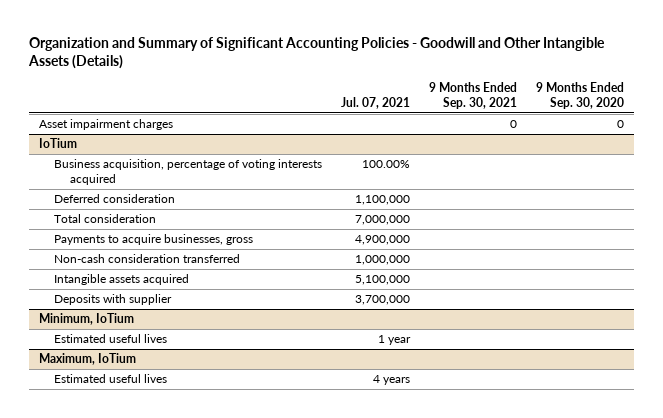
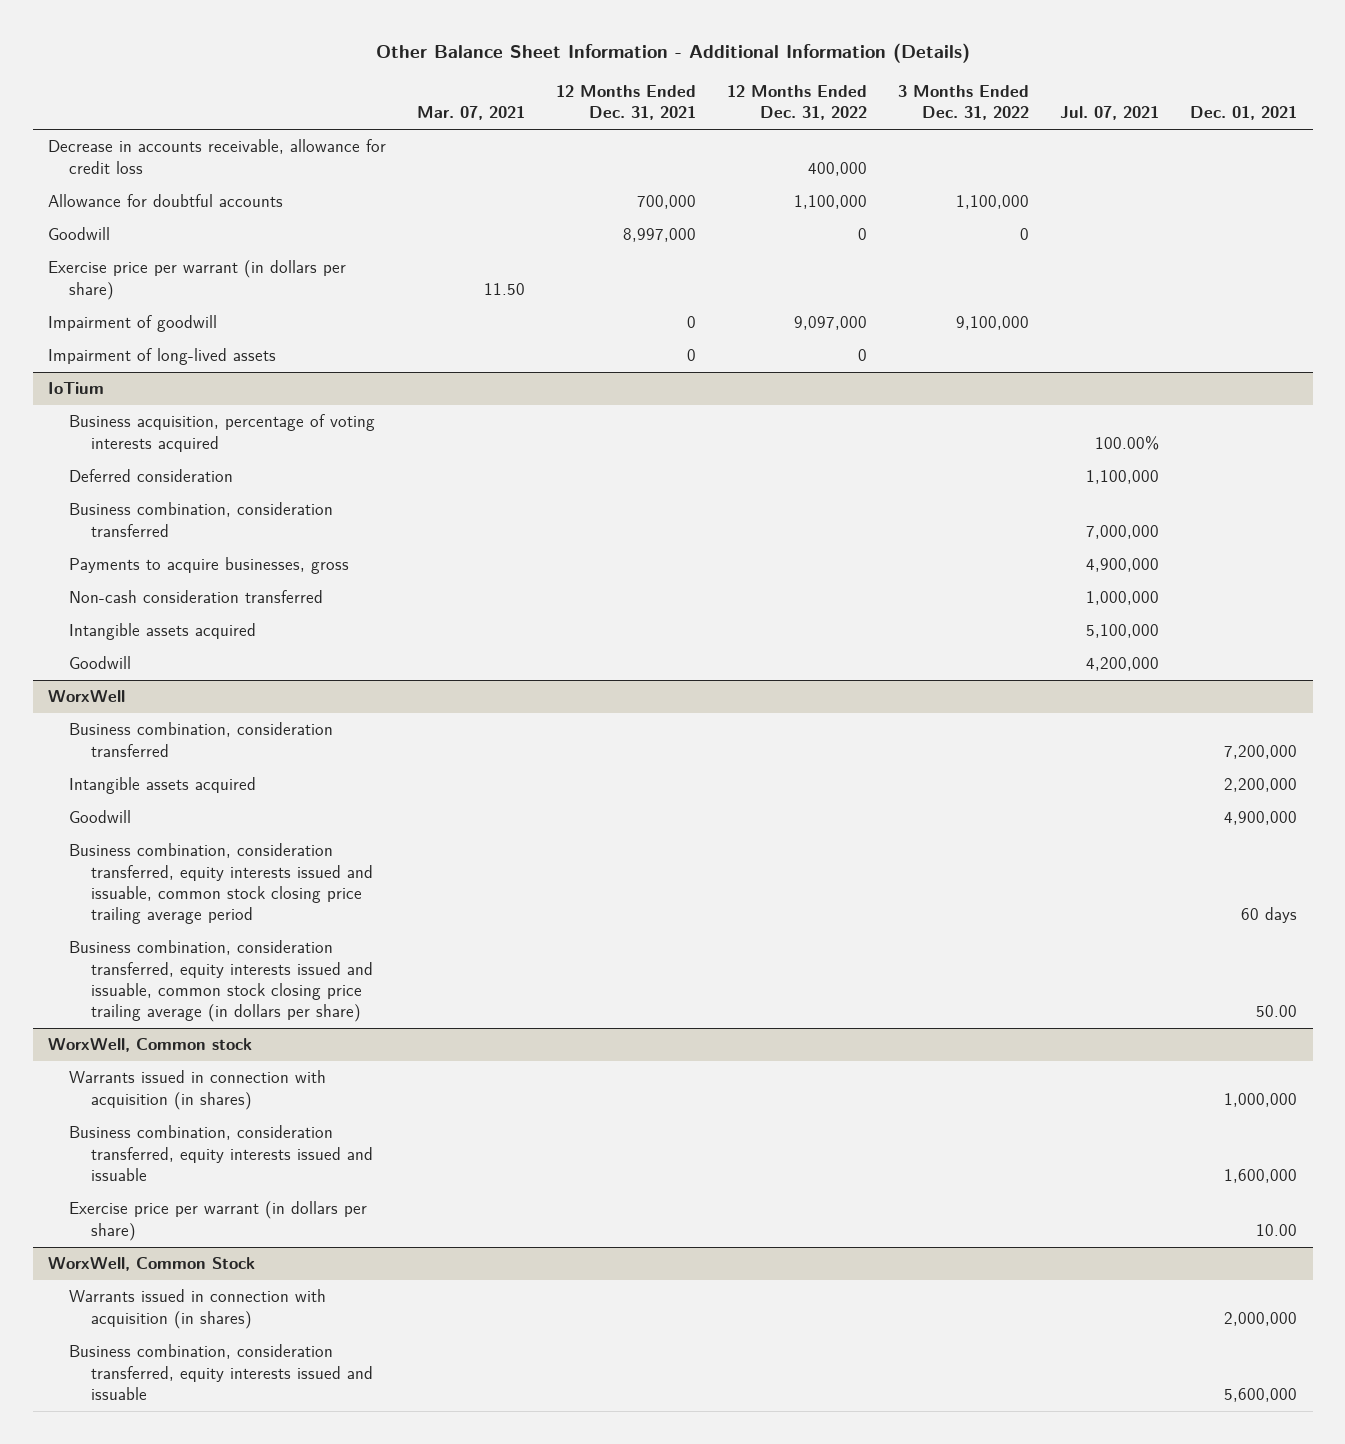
[28,36,606,70] Organization and Summary of Significant Accounting Policies - Goodwill and Other Intangible Assets (Details) -> [375,43,970,64] Other Balance Sheet Information - Additional Information (Details)
[429,82,518,109] 9 Months Ended Sep. 30, 2021 -> none
[536,82,625,109] 9 Months Ended Sep. 30, 2020 -> none
none -> [417,106,526,121] Mar. 07, 2021
none -> [556,85,697,121] 12 Months Ended Dec. 31, 2021
none -> [727,85,868,121] 12 Months Ended Dec. 31, 2022
none -> [898,85,1030,121] 3 Months Ended Dec. 31, 2022
none -> [1190,106,1298,121] Dec. 01, 2021
none -> [48,139,387,174] Decrease in accounts receivable, allowance for credit loss
none -> [48,194,284,208] Allowance for doubtful accounts
none -> [48,227,111,241] Goodwill
none -> [48,260,347,300] Exercise price per warrant (in dollars per share)
none -> [48,315,218,333] Impairment of goodwill
[38,119,173,131] Asset impairment charges -> [48,348,277,366] Impairment of long-lived assets
[54,214,157,224] Total consideration -> [69,502,334,537] Business combination, consideration transferred
[54,294,173,306] Deposits with supplier -> none
[38,313,134,326] Minimum, IoTium -> none
[54,334,168,344] Estimated useful lives -> none
[38,353,136,366] Maximum, IoTium -> none
[54,374,168,384] Estimated useful lives -> none
none -> [69,656,132,670] Goodwill
none -> [48,690,126,703] WorxWell
none -> [69,722,334,757] Business combination, consideration transferred
none -> [69,777,257,795] Intangible assets acquired
none -> [69,810,132,824] Goodwill
none -> [69,843,373,924] Business combination, consideration transferred, equity interests issued and issuable, common stock closing price trailing average period
none -> [69,940,373,1022] Business combination, consideration transferred, equity interests issued and issuable, common stock closing price trailing average (in dollars per share)
none -> [48,1038,253,1053] WorxWell, Common stock
none -> [69,1070,327,1110] Warrants issued in connection with acquisition (in shares)
none -> [69,1125,373,1181] Business combination, consideration transferred, equity interests issued and issuable
none -> [69,1201,368,1241] Exercise price per warrant (in dollars per share)
none -> [48,1257,256,1272] WorxWell, Common Stock
none -> [69,1289,327,1329] Warrants issued in connection with acquisition (in shares)
none -> [69,1344,373,1400] Business combination, consideration transferred, equity interests issued and issuable

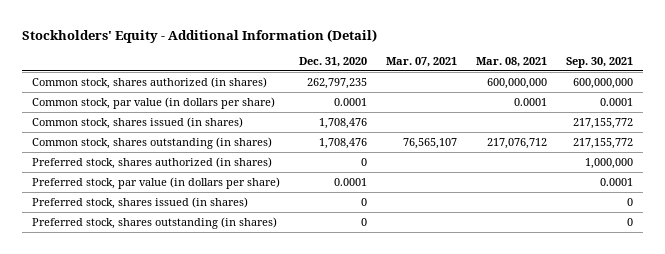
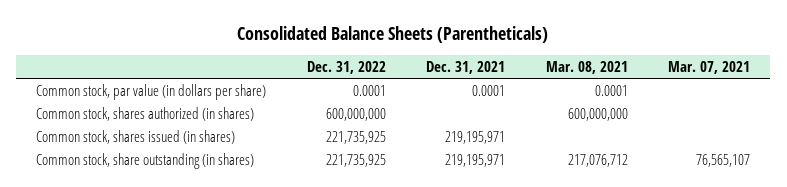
[22,28,378,43] Stockholders' Equity - Additional Information (Detail) -> [237,25,549,43] Consolidated Balance Sheets (Parentheticals)
[299,56,368,67] Dec. 31, 2020 -> none
[566,56,634,68] Sep. 30, 2021 -> none
none -> [306,61,386,75] Dec. 31, 2022
none -> [426,61,506,75] Dec. 31, 2021
[31,76,267,89] Common stock, shares authorized (in shares) -> [36,106,255,121] Common stock, shares authorized (in shares)
[31,156,272,169] Preferred stock, shares authorized (in shares) -> none
[31,176,280,189] Preferred stock, par value (in dollars per share) -> none
[31,196,248,209] Preferred stock, shares issued (in shares) -> none
[31,216,277,229] Preferred stock, shares outstanding (in shares) -> none
[31,136,272,149] Common stock, shares outstanding (in shares) -> [36,152,255,169] Common stock, share outstanding (in shares)

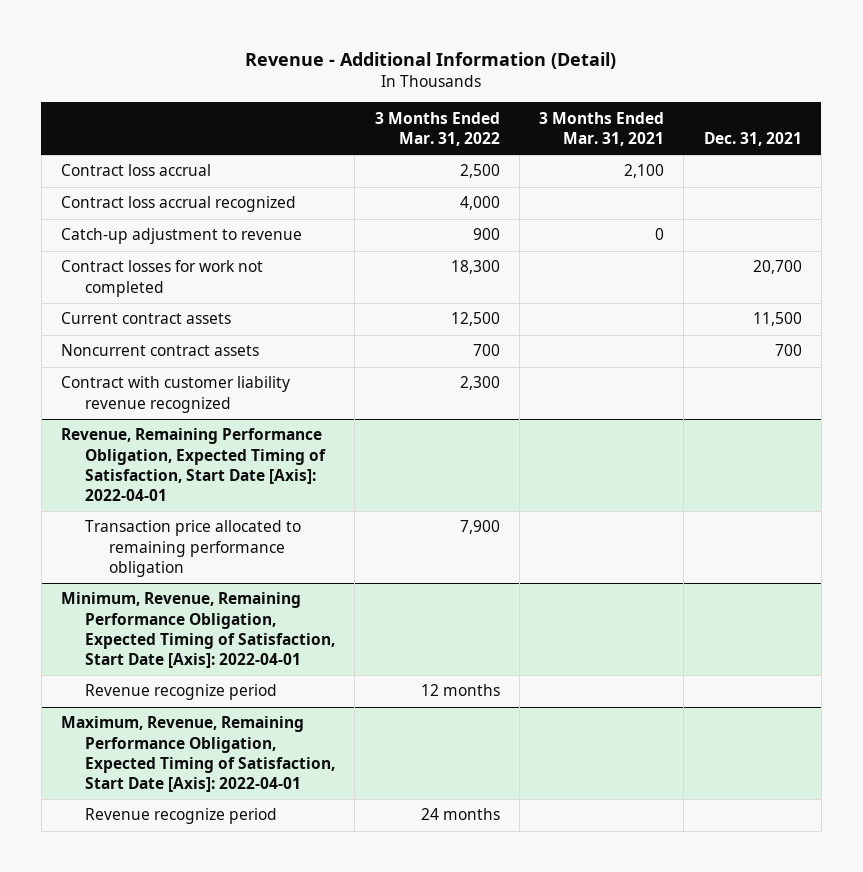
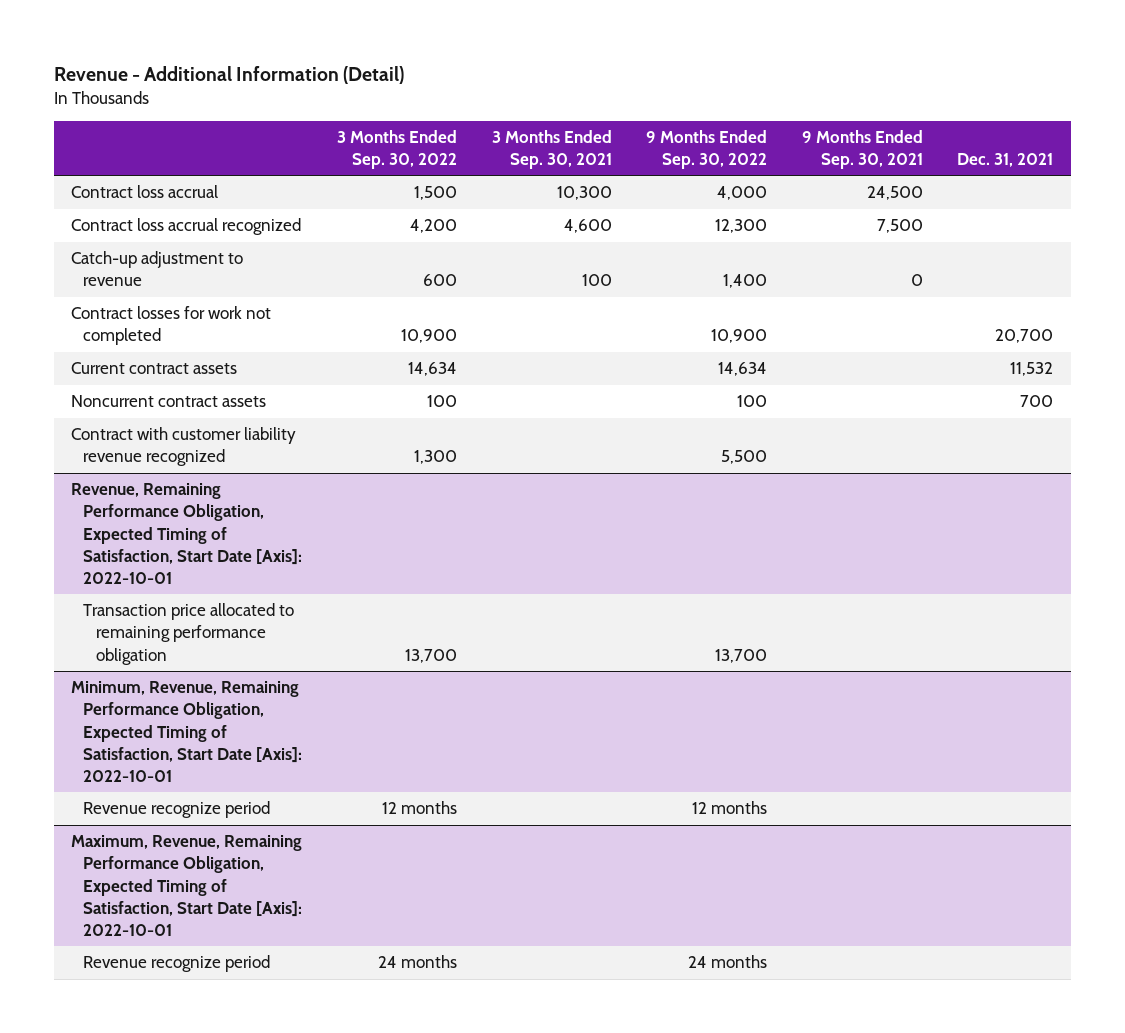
[374,111,500,147] 3 Months Ended Mar. 31, 2022 -> none
[539,111,665,147] 3 Months Ended Mar. 31, 2021 -> none
none -> [337,129,458,170] 3 Months Ended Sep. 30, 2022
none -> [491,129,612,170] 3 Months Ended Sep. 30, 2021
none -> [646,129,768,170] 9 Months Ended Sep. 30, 2022
none -> [801,129,923,170] 9 Months Ended Sep. 30, 2021
[752,312,802,327] 11,500 -> [1010,362,1054,377] 11,532
[61,428,327,501] Revenue, Remaining Performance Obligation, Expected Timing of Satisfaction, Start Date [Axis]: 2022-04-01 -> none
[85,520,302,577] Transaction price allocated to remaining performance obligation -> none
none -> [71,483,303,585] Revenue, Remaining Performance Obligation, Expected Timing of Satisfaction, Start Date [Axis]: 2022-10-01
none -> [83,603,295,665] Transaction price allocated to remaining performance obligation
[61,592,336,668] Minimum, Revenue, Remaining Performance Obligation, Expected Timing of Satisfaction, Start Date [Axis]: 2022-04-01 -> [71,681,303,783] Minimum, Revenue, Remaining Performance Obligation, Expected Timing of Satisfaction, Start Date [Axis]: 2022-10-01
[61,716,336,792] Maximum, Revenue, Remaining Performance Obligation, Expected Timing of Satisfaction, Start Date [Axis]: 2022-04-01 -> [71,835,303,937] Maximum, Revenue, Remaining Performance Obligation, Expected Timing of Satisfaction, Start Date [Axis]: 2022-10-01

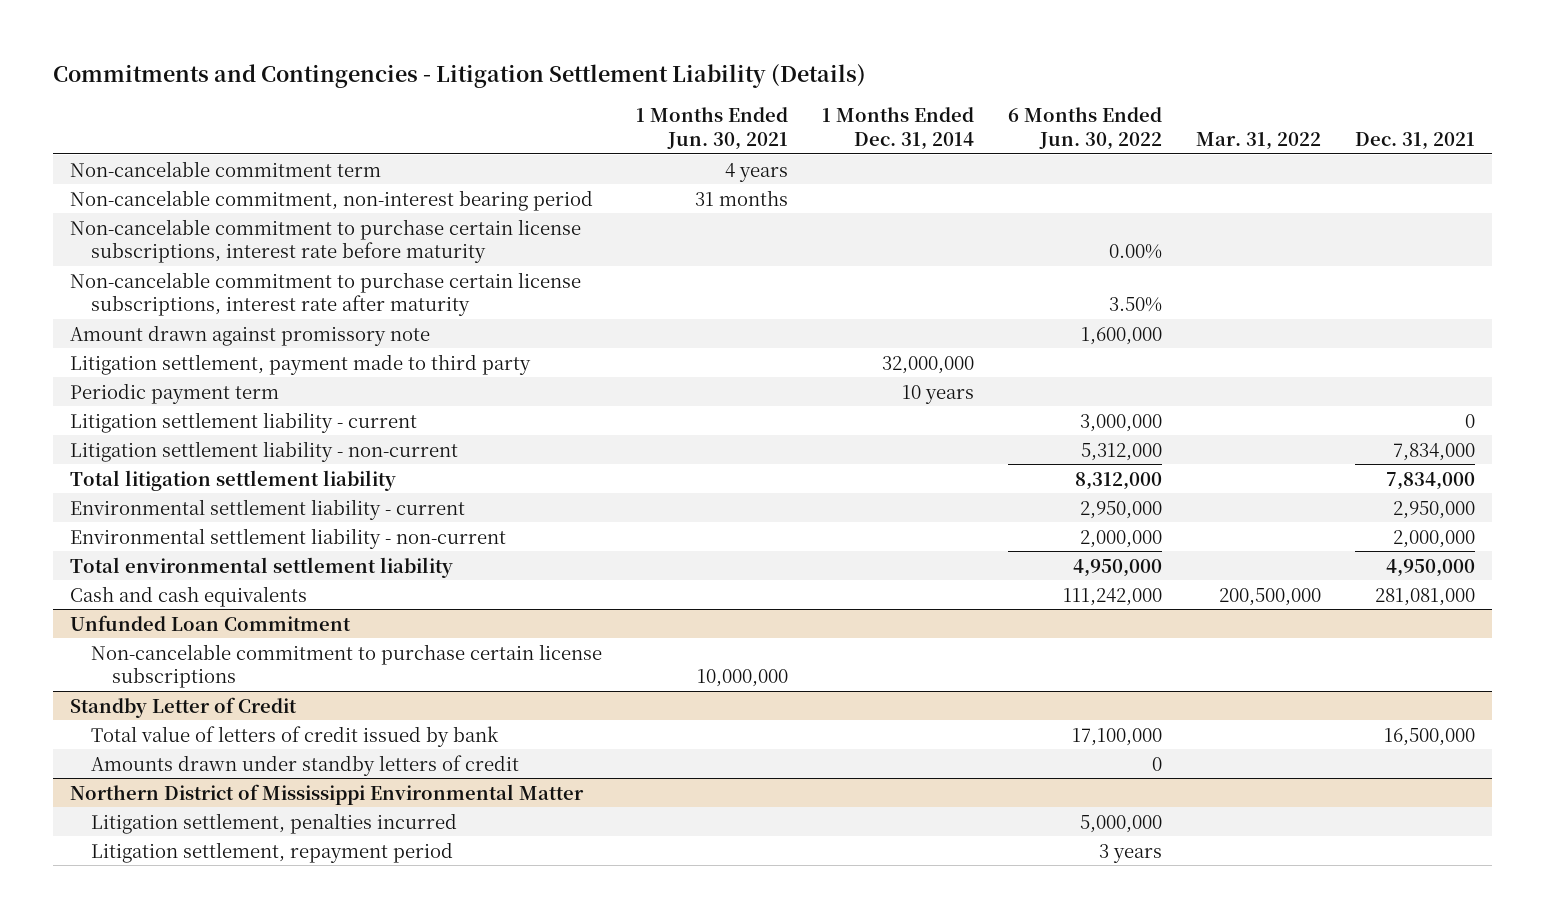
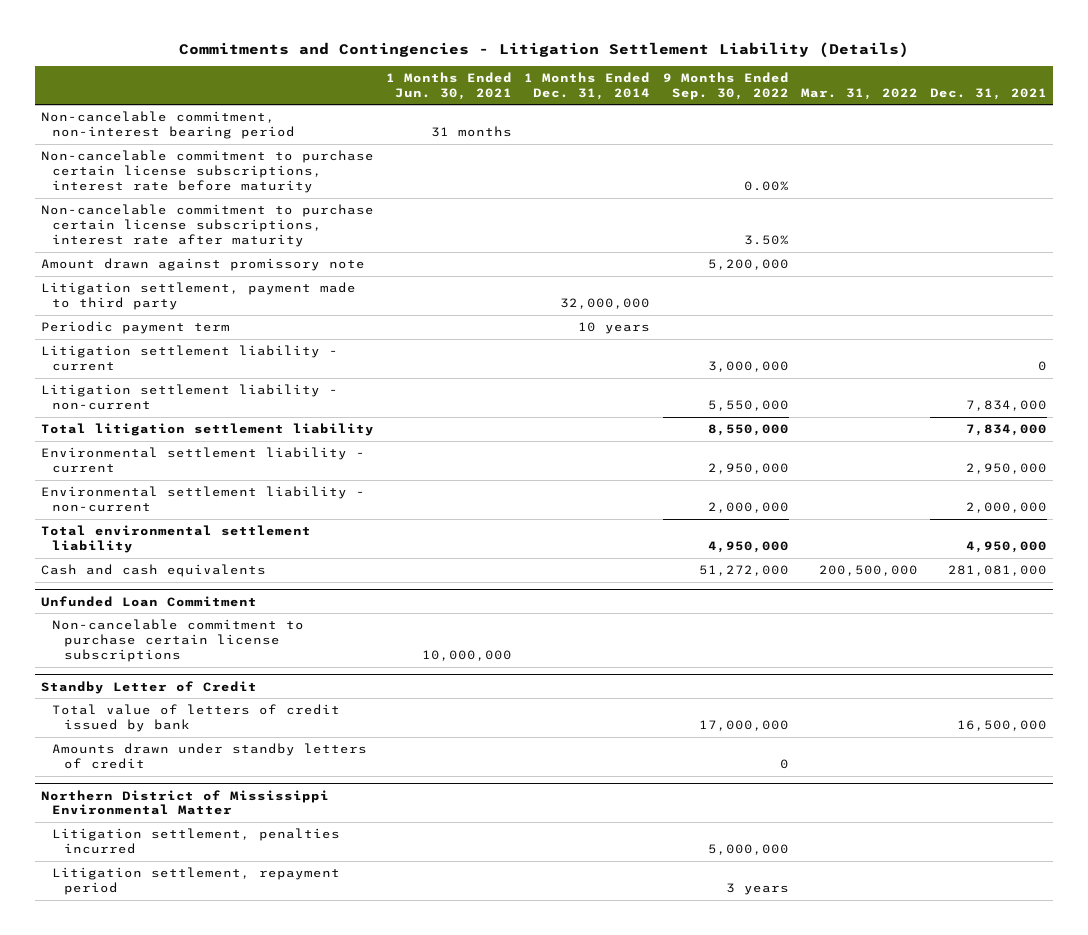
[1008,107,1163,150] 6 Months Ended Jun. 30, 2022 -> none
none -> [662,71,789,100] 9 Months Ended Sep. 30, 2022
[70,160,382,177] Non-cancelable commitment term -> none

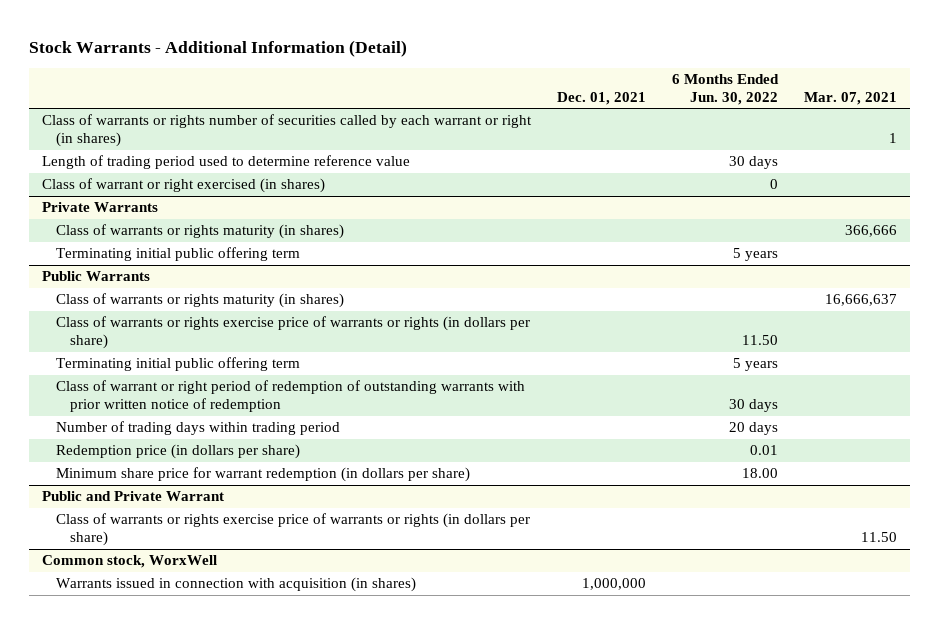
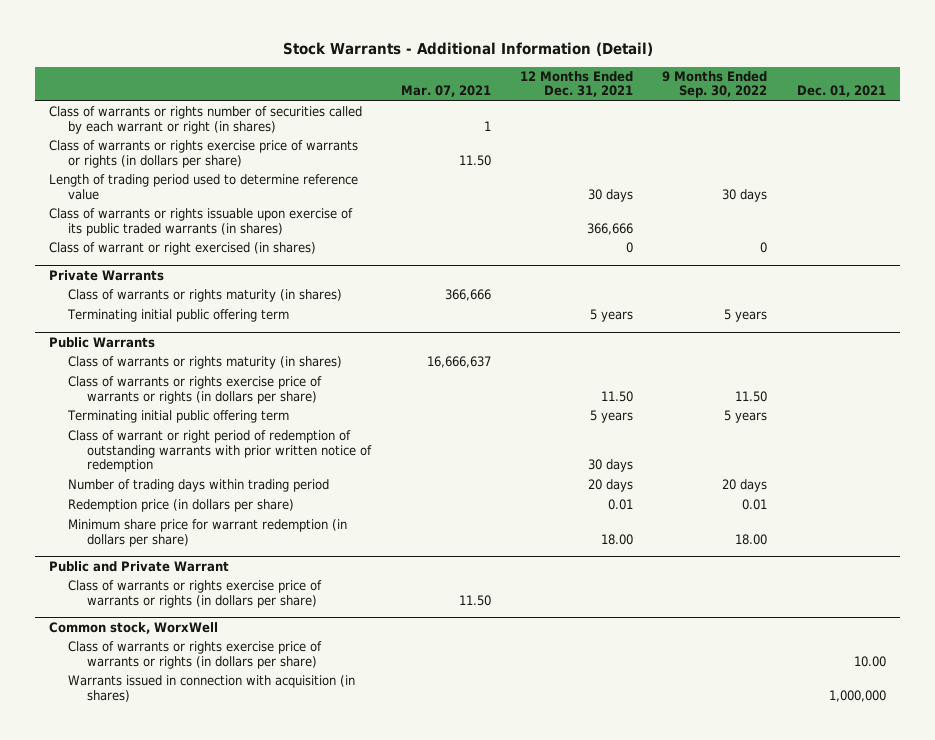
[671,73,779,106] 6 Months Ended Jun. 30, 2022 -> none
none -> [520,70,634,98] 12 Months Ended Dec. 31, 2021
none -> [662,70,768,99] 9 Months Ended Sep. 30, 2022
none -> [49,140,359,168] Class of warrants or rights exercise price of warrants or rights (in dollars per share)
none -> [49,208,354,236] Class of warrants or rights issuable upon exercise of its public traded warrants (in shares)
none -> [68,641,323,669] Class of warrants or rights exercise price of warrants or rights (in dollars per share)

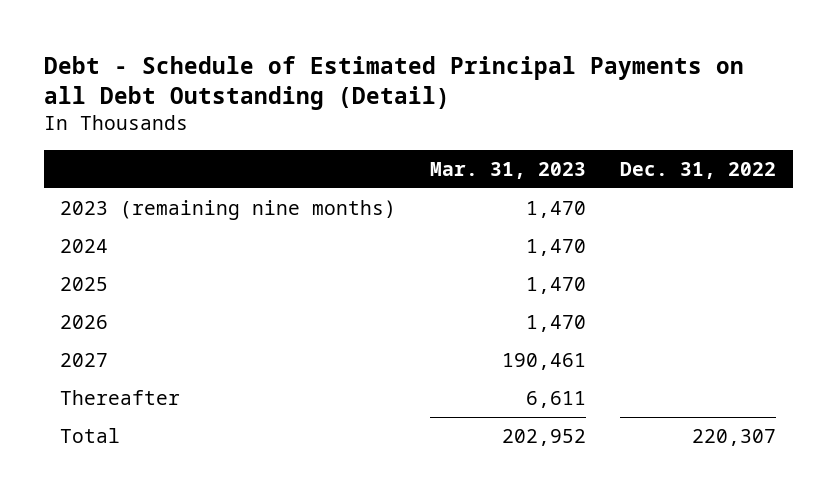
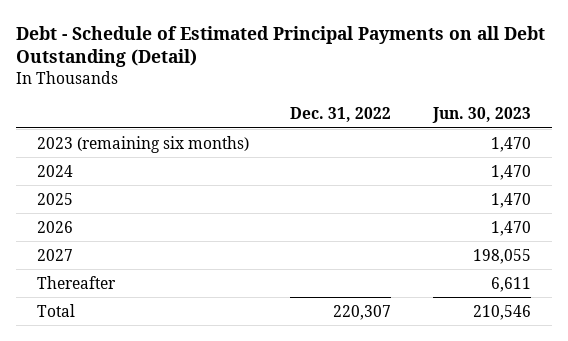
[430,161,587,179] Mar. 31, 2023 -> none
none -> [432,106,532,123] Jun. 30, 2023
[60,200,397,221] 2023 (remaining nine months) -> [36,135,249,153] 2023 (remaining six months)

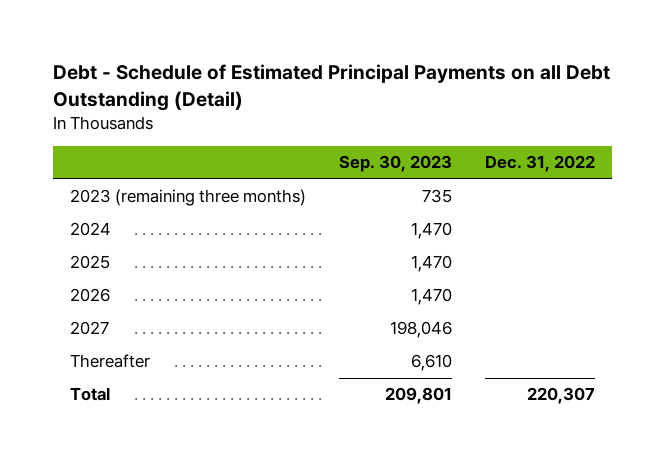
[432,106,532,123] Jun. 30, 2023 -> none
none -> [339,155,453,173] Sep. 30, 2023
[36,135,249,153] 2023 (remaining six months) -> [69,189,306,207] 2023 (remaining three months)

